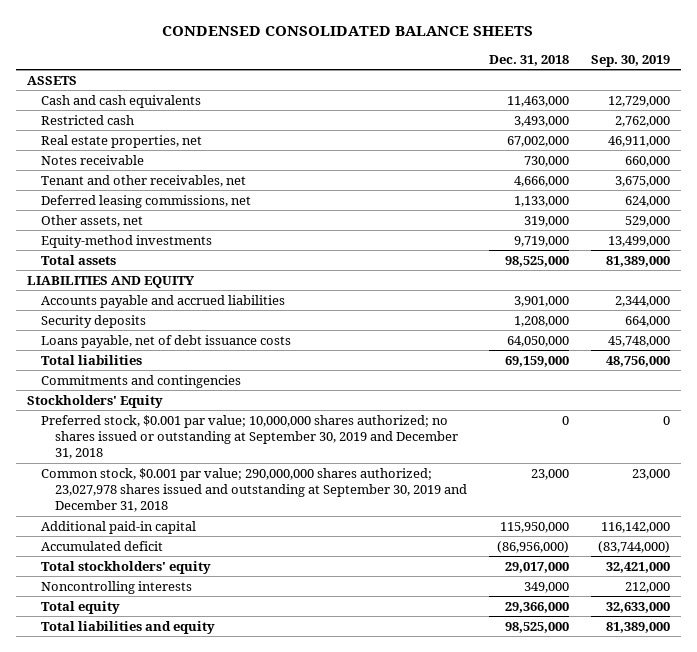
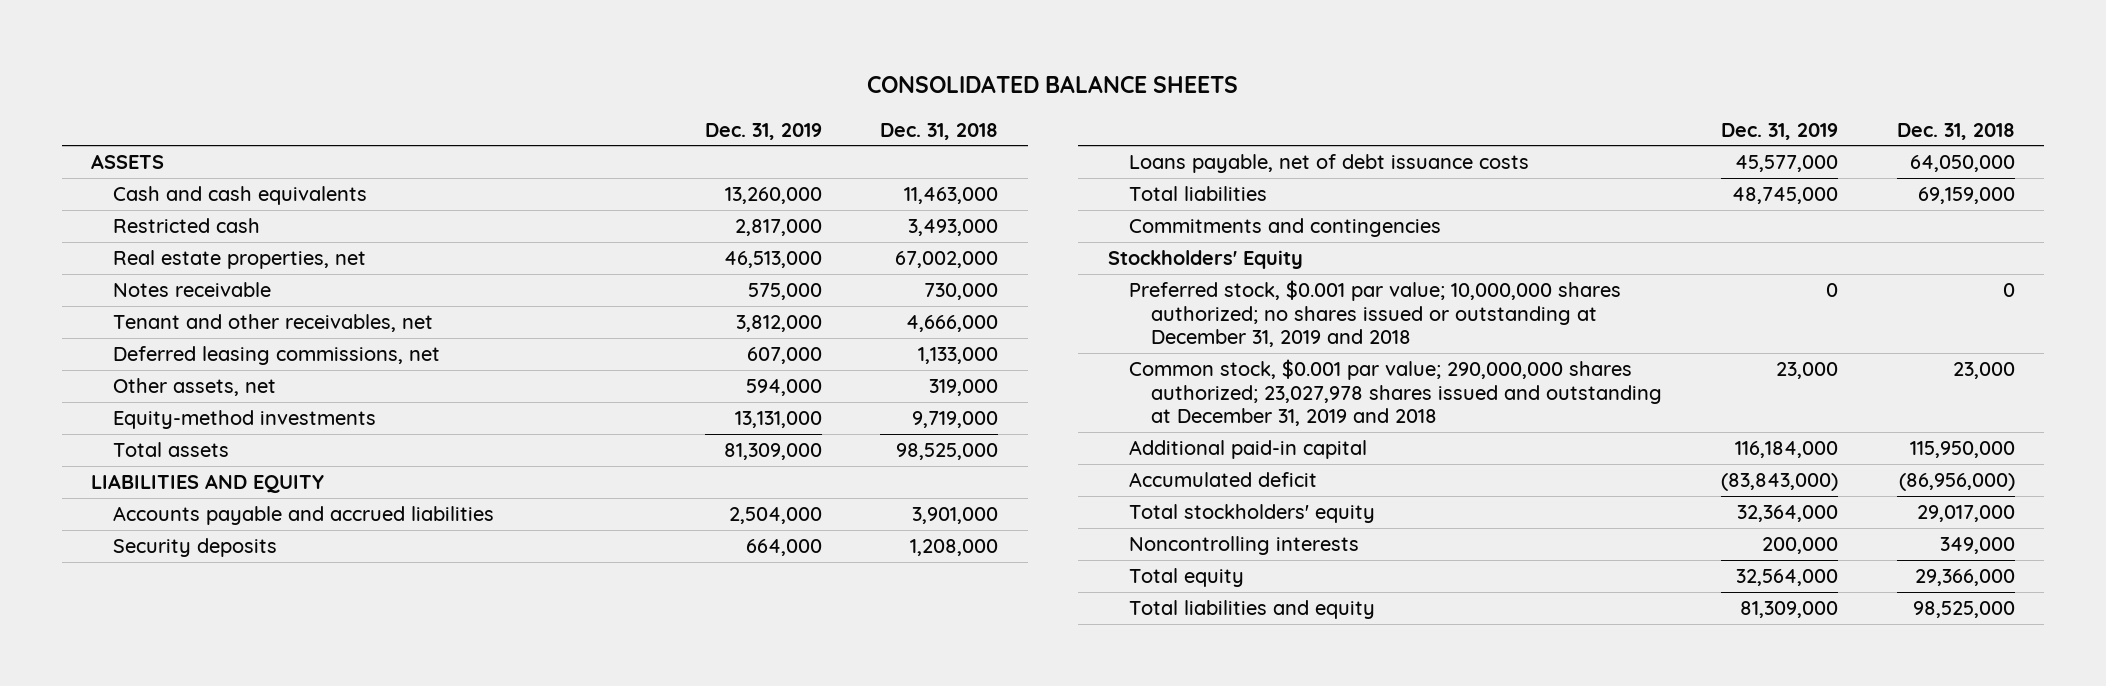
[162,26,534,37] CONDENSED CONSOLIDATED BALANCE SHEETS -> [866,75,1238,94] CONSOLIDATED BALANCE SHEETS
[591,55,671,68] Sep. 30, 2019 -> none
none -> [704,122,822,140] Dec. 31, 2019
[40,414,458,460] Preferred stock, $0.001 par value; 10,000,000 shares authorized; no shares issued or outstanding at September 30, 2019 and December 31, 2018 -> [1129,280,1622,348] Preferred stock, $0.001 par value; 10,000,000 shares authorized; no shares issued or outstanding at December 31, 2019 and 2018
[40,467,467,513] Common stock, $0.001 par value; 290,000,000 shares authorized; 23,027,978 shares issued and outstanding at September 30, 2019 and December 31, 2018 -> [1129,359,1662,427] Common stock, $0.001 par value; 290,000,000 shares authorized; 23,027,978 shares issued and outstanding at December 31, 2019 and 2018

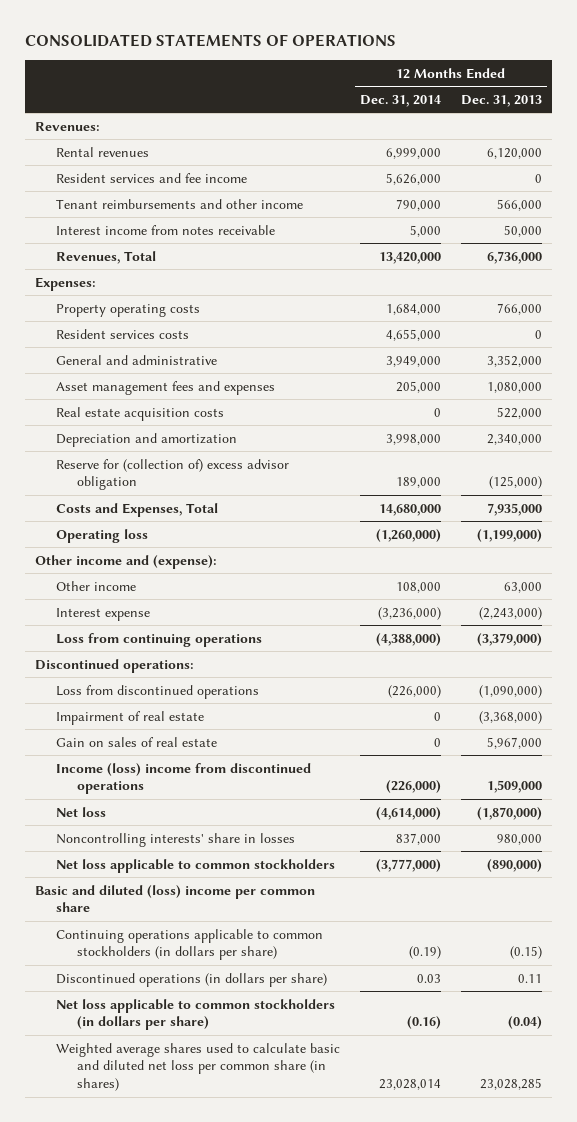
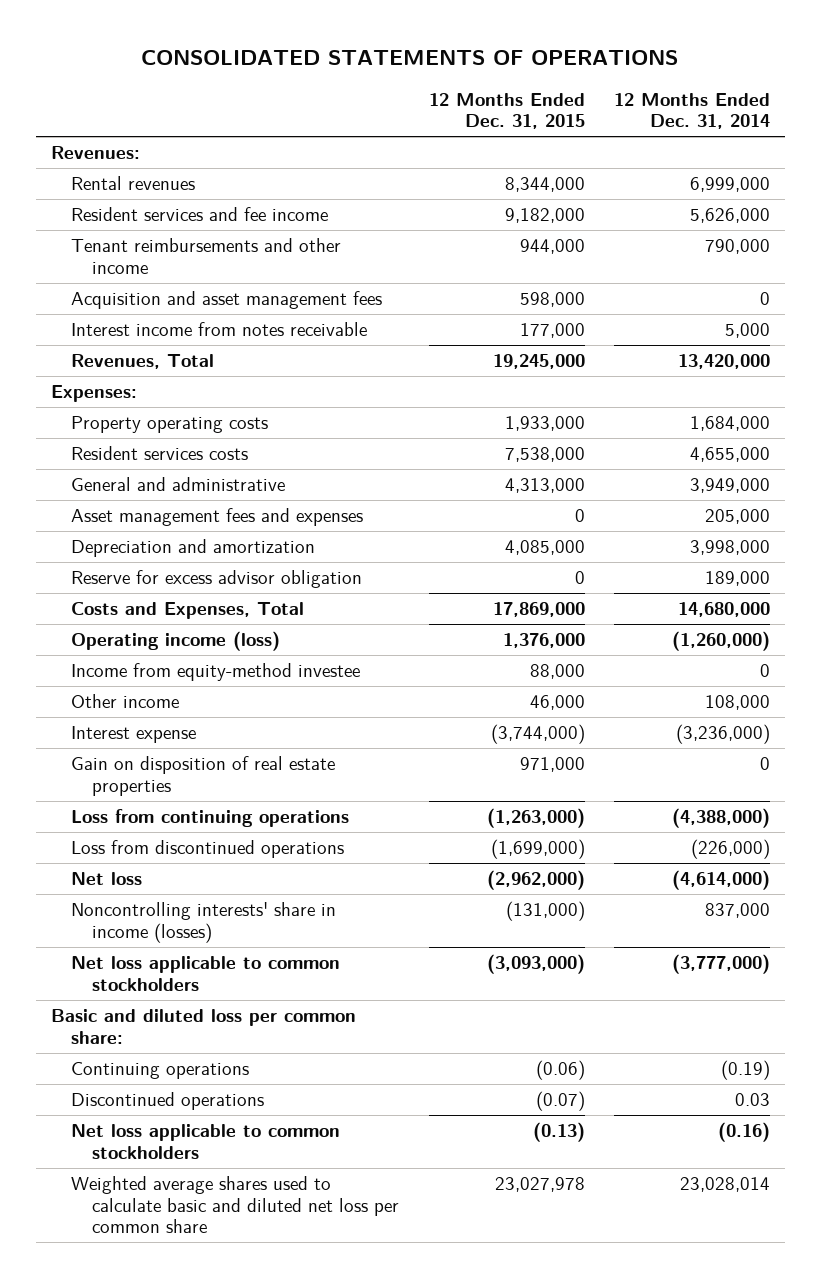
[460,94,542,107] Dec. 31, 2013 -> none
none -> [428,92,585,129] 12 Months Ended Dec. 31, 2015
none -> [71,291,383,310] Acquisition and asset management fees
[55,406,224,421] Real estate acquisition costs -> none
[55,458,289,491] Reserve for (collection of) excess advisor obligation -> [71,570,363,589] Reserve for excess advisor obligation
[34,554,217,569] Other income and (expense): -> none
[55,528,148,543] Operating loss -> [71,631,281,652] Operating income (loss)
none -> [71,663,361,682] Income from equity-method investee
none -> [71,756,336,796] Gain on disposition of real estate properties
[34,658,194,673] Discontinued operations: -> none
[55,710,204,725] Impairment of real estate -> none
[55,736,217,747] Gain on sales of real estate -> none
[55,762,311,795] Income (loss) income from discontinued operations -> none
[55,832,295,847] Noncontrolling interests' share in losses -> [71,902,337,943] Noncontrolling interests' share in income (losses)
[34,884,315,913] Basic and diluted (loss) income per common share -> [50,1009,356,1044] Basic and diluted loss per common share:
[55,928,323,961] Continuing operations applicable to common stockholders (in dollars per share) -> [71,1062,250,1080] Continuing operations
[55,972,327,987] Discontinued operations (in dollars per share) -> [71,1092,265,1111] Discontinued operations
[55,998,335,1031] Net loss applicable to common stockholders (in dollars per share) -> [71,1124,341,1159] Net loss applicable to common stockholders
[55,1042,340,1092] Weighted average shares used to calculate basic and diluted net loss per common share (in shares) -> [71,1176,399,1233] Weighted average shares used to calculate basic and diluted net loss per common share

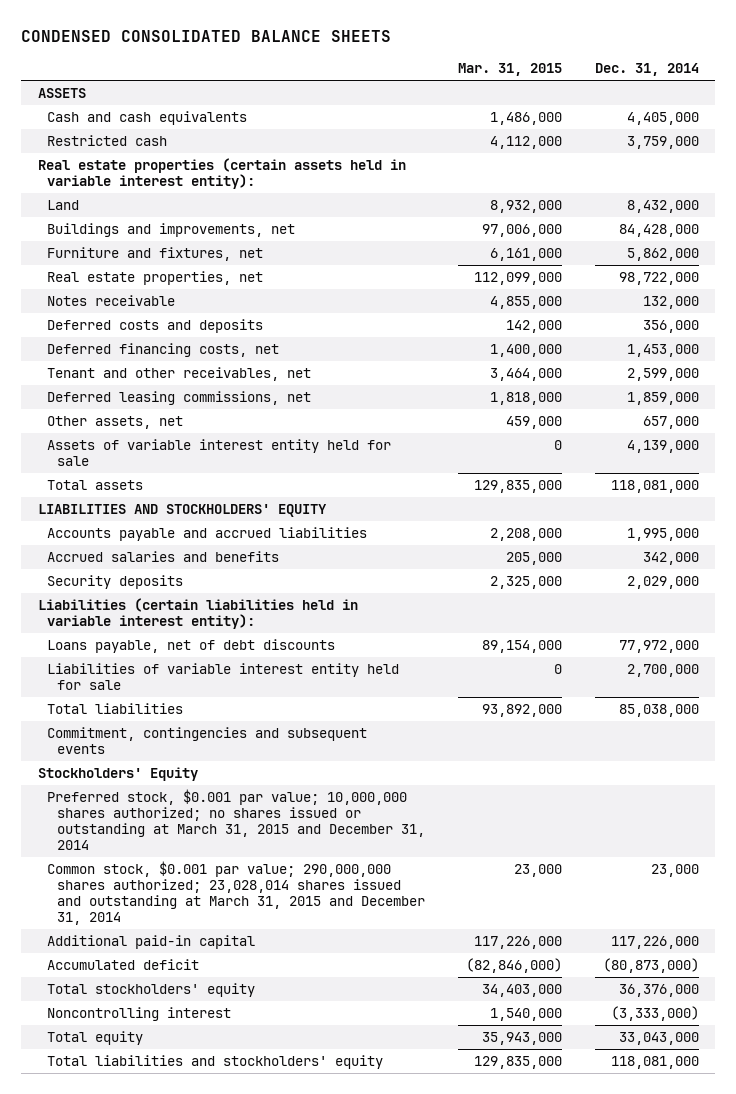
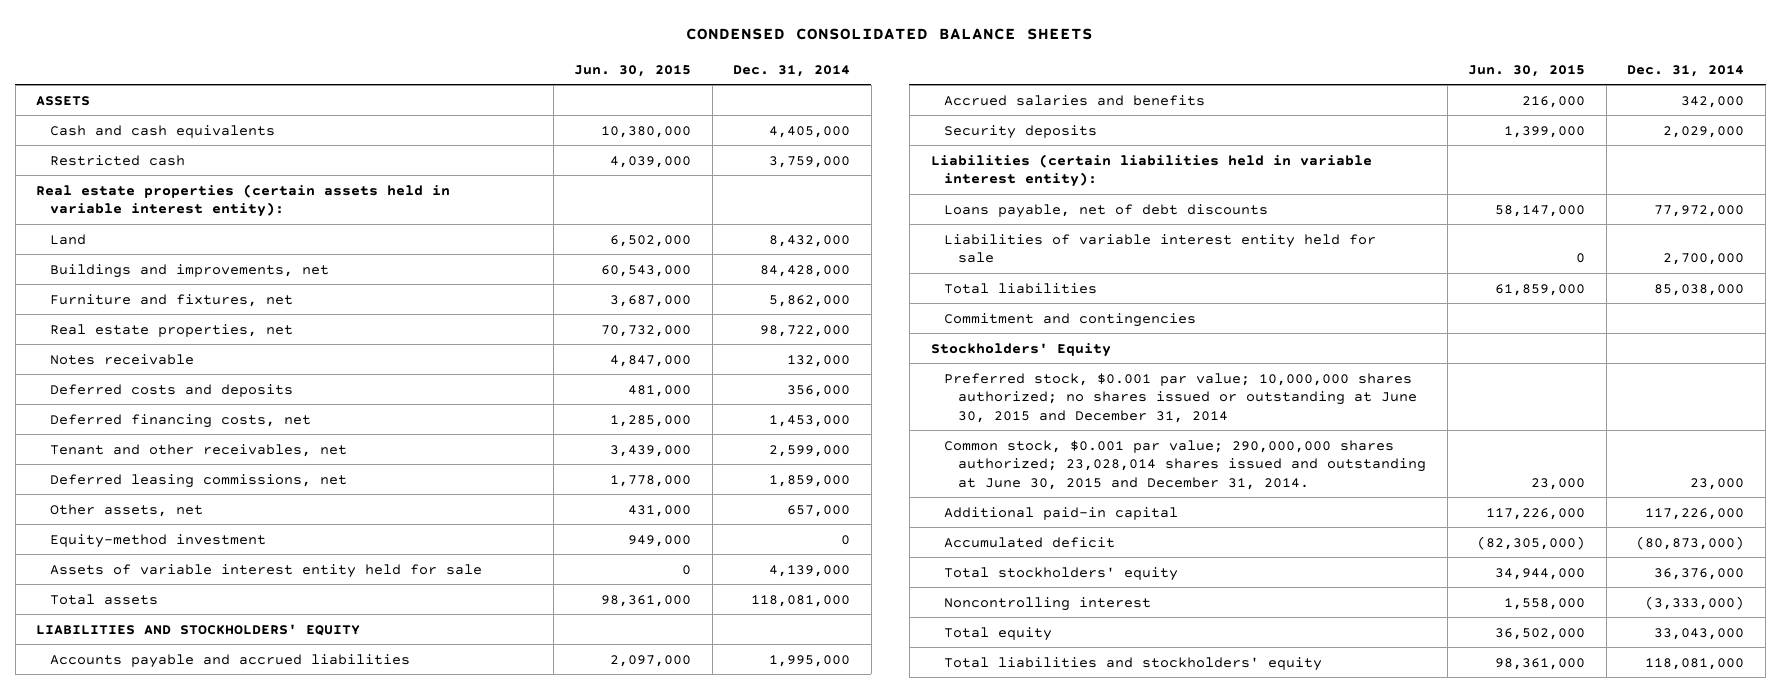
[457,63,562,77] Mar. 31, 2015 -> none
none -> [574,64,692,77] Jun. 30, 2015
none -> [50,533,267,548] Equity-method investment
[47,727,368,754] Commitment, contingencies and subsequent events -> [944,312,1197,327] Commitment and contingencies
[47,789,425,850] Preferred stock, $0.001 par value; 10,000,000 shares authorized; no shares issued or outstanding at March 31, 2015 and December 31, 2014 -> [944,372,1418,423] Preferred stock, $0.001 par value; 10,000,000 shares authorized; no shares issued or outstanding at June 30, 2015 and December 31, 2014
[47,861,425,925] Common stock, $0.001 par value; 290,000,000 shares authorized; 23,028,014 shares issued and outstanding at March 31, 2015 and December 31, 2014 -> [944,439,1427,490] Common stock, $0.001 par value; 290,000,000 shares authorized; 23,028,014 shares issued and outstanding at June 30, 2015 and December 31, 2014.

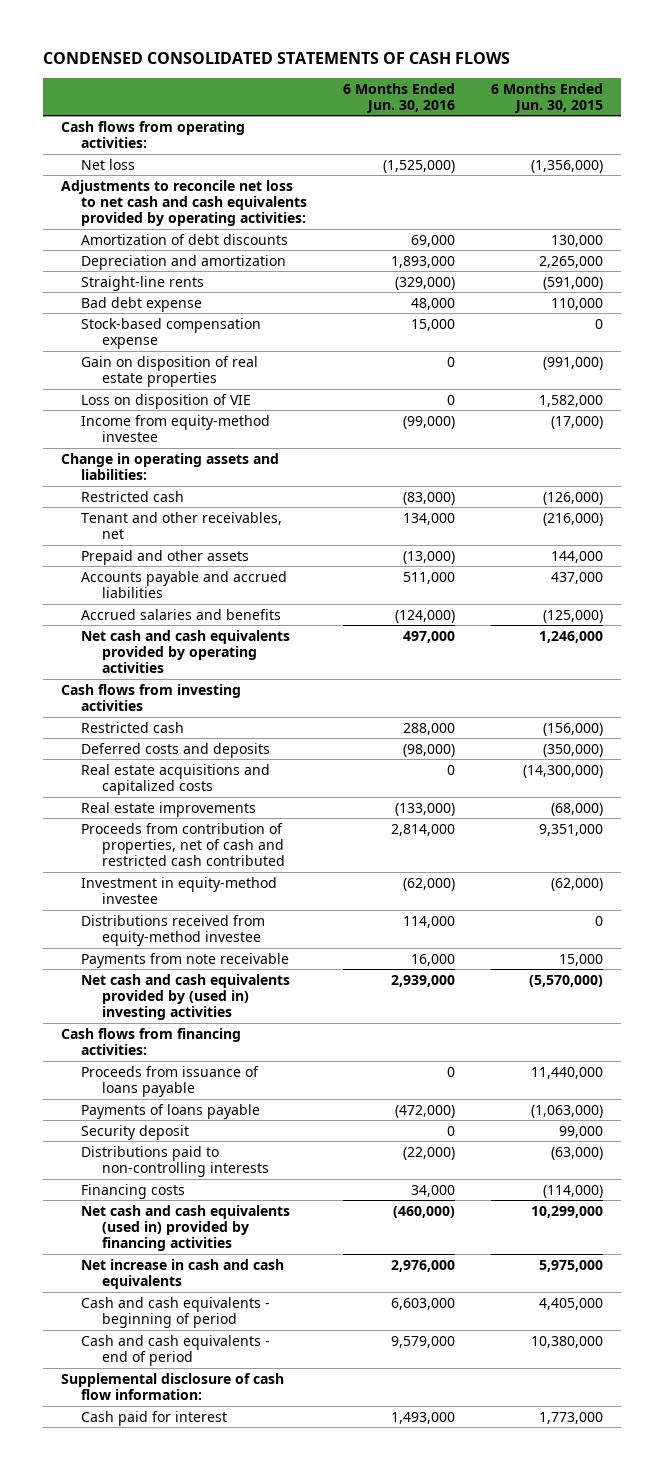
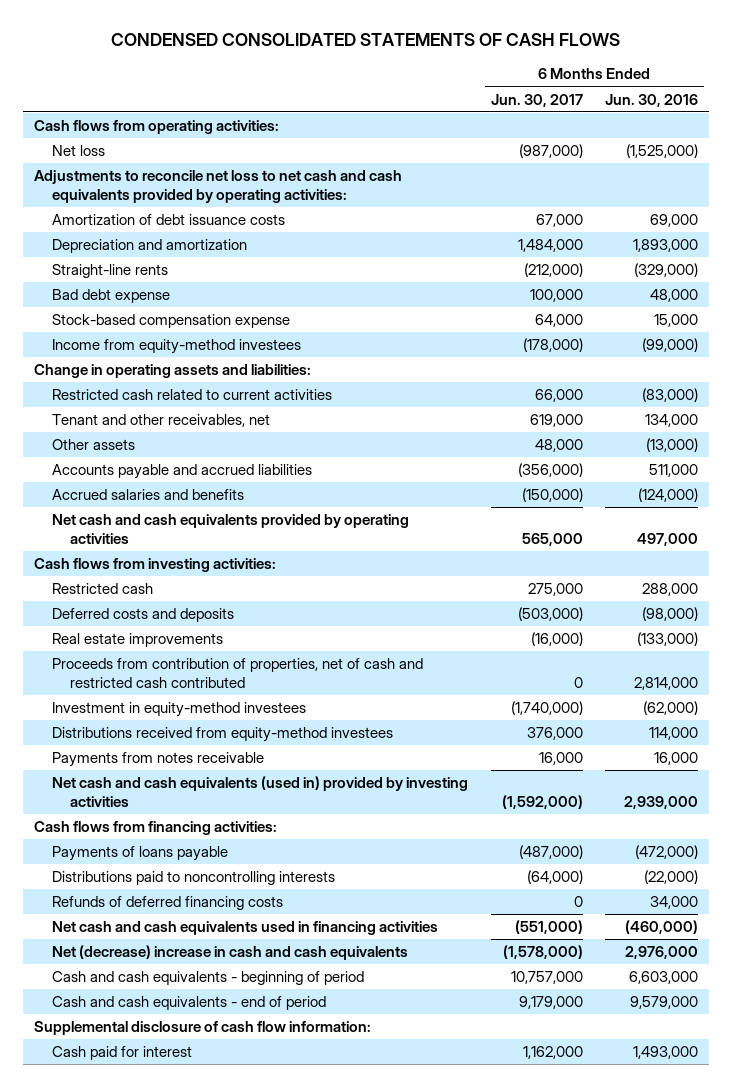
[490,82,603,113] 6 Months Ended Jun. 30, 2015 -> none
none -> [490,93,583,107] Jun. 30, 2017
[81,233,289,245] Amortization of debt discounts -> [51,214,285,226] Amortization of debt issuance costs
[81,355,259,387] Gain on disposition of real estate properties -> none
[81,393,252,409] Loss on disposition of VIE -> none
[81,414,271,442] Income from equity-method investee -> [51,339,301,355] Income from equity-method investees
[81,490,185,502] Restricted cash -> none
none -> [51,389,332,401] Restricted cash related to current activities
[81,549,250,565] Prepaid and other assets -> [51,439,135,451] Other assets
[60,683,241,711] Cash flows from investing activities -> [34,558,277,573] Cash flows from investing activities:
[81,763,271,795] Real estate acquisitions and capitalized costs -> none
[81,876,278,904] Investment in equity-method investee -> [51,702,306,718] Investment in equity-method investees
[81,914,266,946] Distributions received from equity-method investee -> [51,727,393,743] Distributions received from equity-method investees
[81,952,290,968] Payments from note receivable -> [51,752,264,768] Payments from notes receivable
[81,973,291,1020] Net cash and cash equivalents provided by (used in) investing activities -> [51,776,468,808] Net cash and cash equivalents (used in) provided by investing activities
[81,1065,260,1097] Proceeds from issuance of loans payable -> none
[81,1124,190,1140] Security deposit -> none
[81,1145,270,1177] Distributions paid to non-controlling interests -> [51,871,335,886] Distributions paid to noncontrolling interests
[81,1183,186,1199] Financing costs -> [51,896,283,911] Refunds of deferred financing costs
[81,1204,291,1251] Net cash and cash equivalents (used in) provided by financing activities -> [51,921,438,936] Net cash and cash equivalents used in financing activities
[81,1258,285,1289] Net increase in cash and cash equivalents -> [51,945,408,961] Net (decrease) increase in cash and cash equivalents

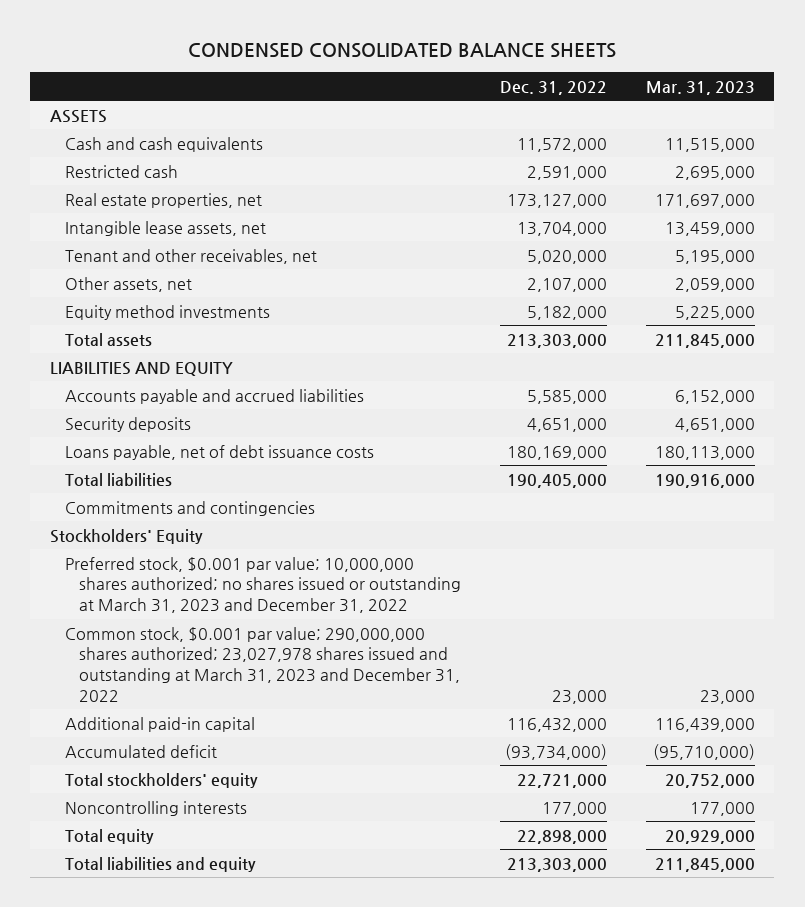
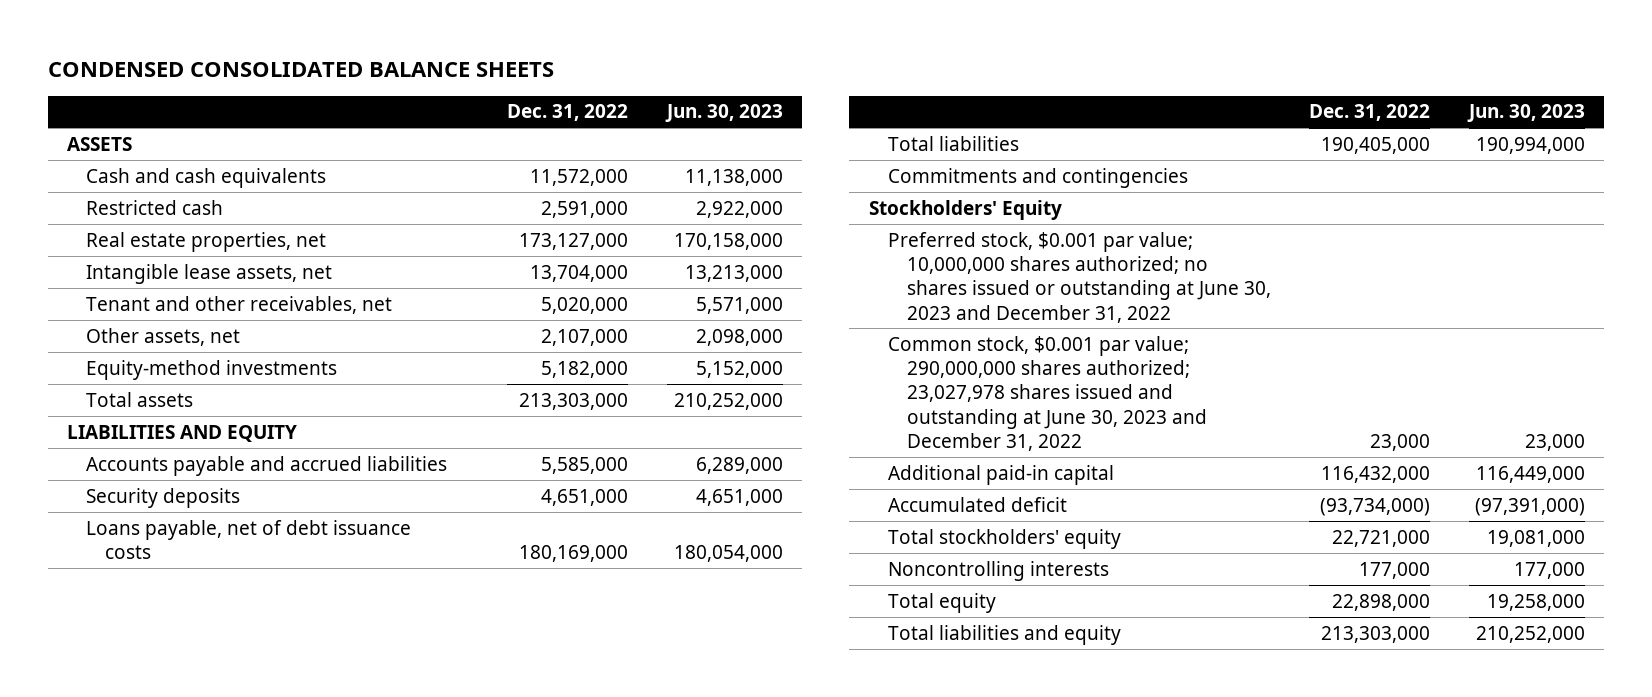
[645,80,755,95] Mar. 31, 2023 -> none
none -> [664,104,783,123] Jun. 30, 2023
[64,304,270,320] Equity method investments -> [85,359,337,380] Equity-method investments
[64,556,462,614] Preferred stock, $0.001 par value; 10,000,000 shares authorized; no shares issued or outstanding at March 31, 2023 and December 31, 2022 -> [887,231,1271,323] Preferred stock, $0.001 par value; 10,000,000 shares authorized; no shares issued or outstanding at June 30, 2023 and December 31, 2022
[64,626,461,702] Common stock, $0.001 par value; 290,000,000 shares authorized; 23,027,978 shares issued and outstanding at March 31, 2023 and December 31, 2022 -> [887,335,1207,451] Common stock, $0.001 par value; 290,000,000 shares authorized; 23,027,978 shares issued and outstanding at June 30, 2023 and December 31, 2022

